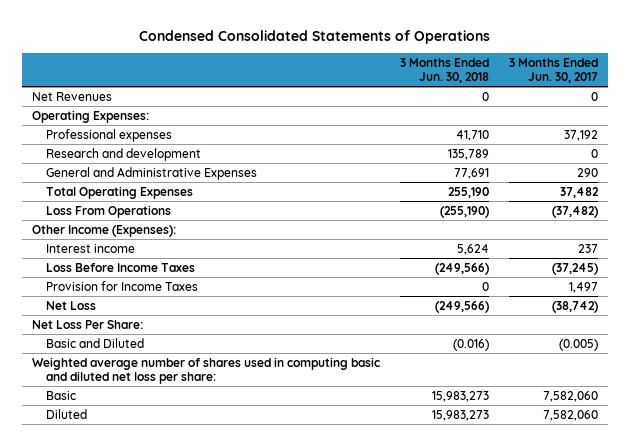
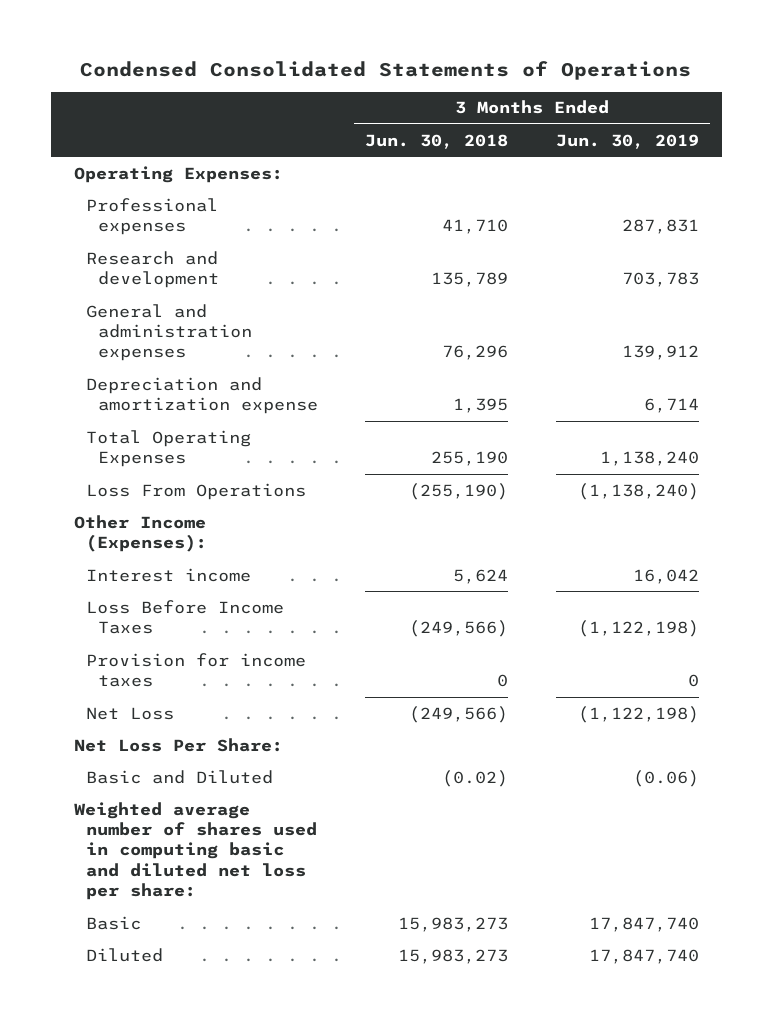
[509,57,599,83] 3 Months Ended Jun. 30, 2017 -> none
none -> [555,133,699,149] Jun. 30, 2019
[32,91,113,101] Net Revenues -> none
[45,166,257,180] General and Administrative Expenses -> [86,303,253,362] General and administration expenses
[454,167,490,179] 77,691 -> [442,345,509,361] 76,296
none -> [86,376,319,415] Depreciation and amortization expense
[45,280,198,291] Provision for Income Taxes -> [86,652,307,688] Provision for income taxes
[453,338,490,351] (0.016) -> [442,769,509,787] (0.02)

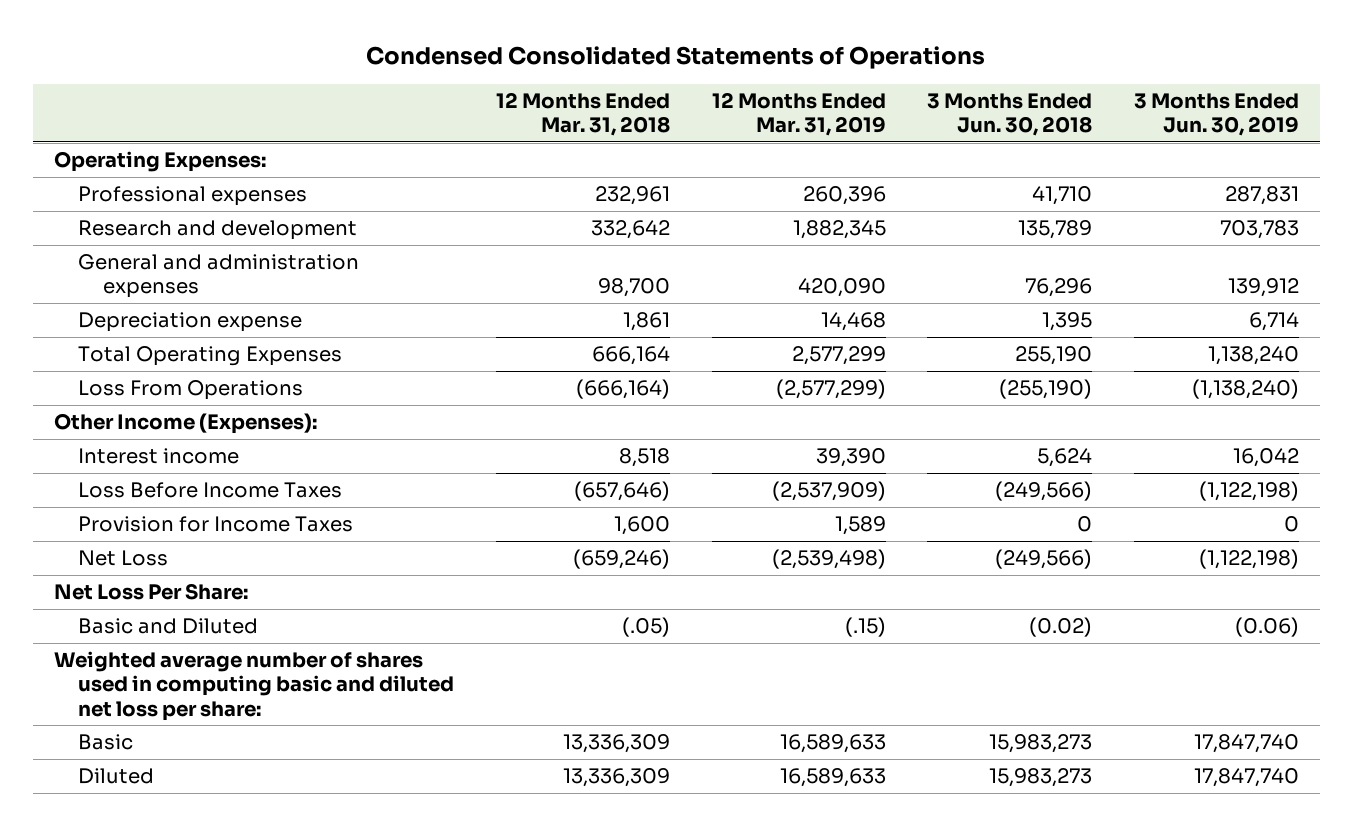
none -> [495,91,670,137] 12 Months Ended Mar. 31, 2018
none -> [711,91,886,137] 12 Months Ended Mar. 31, 2019
[86,376,319,415] Depreciation and amortization expense -> [78,312,303,333] Depreciation expense
[86,652,307,688] Provision for income taxes -> [78,516,354,533] Provision for Income Taxes

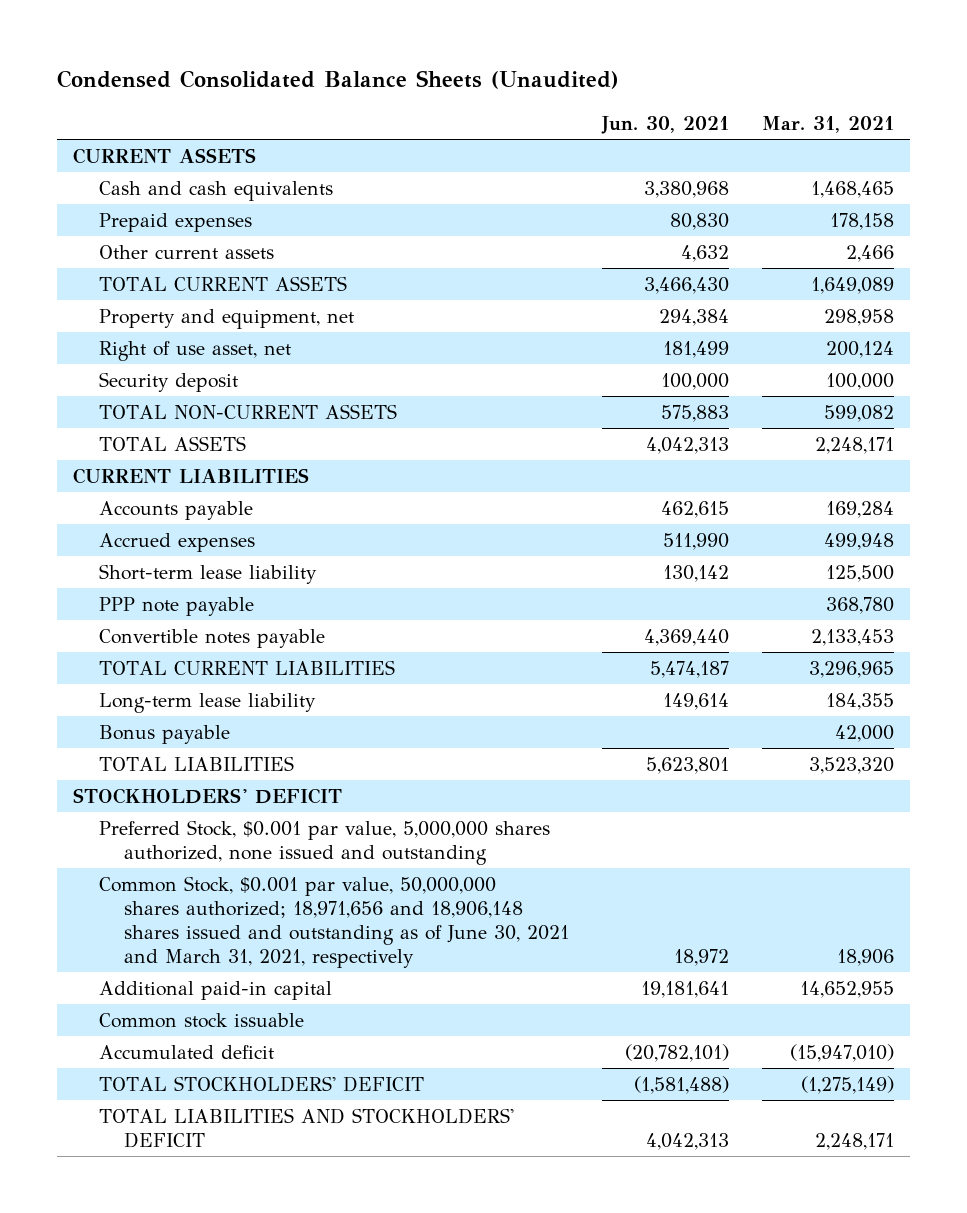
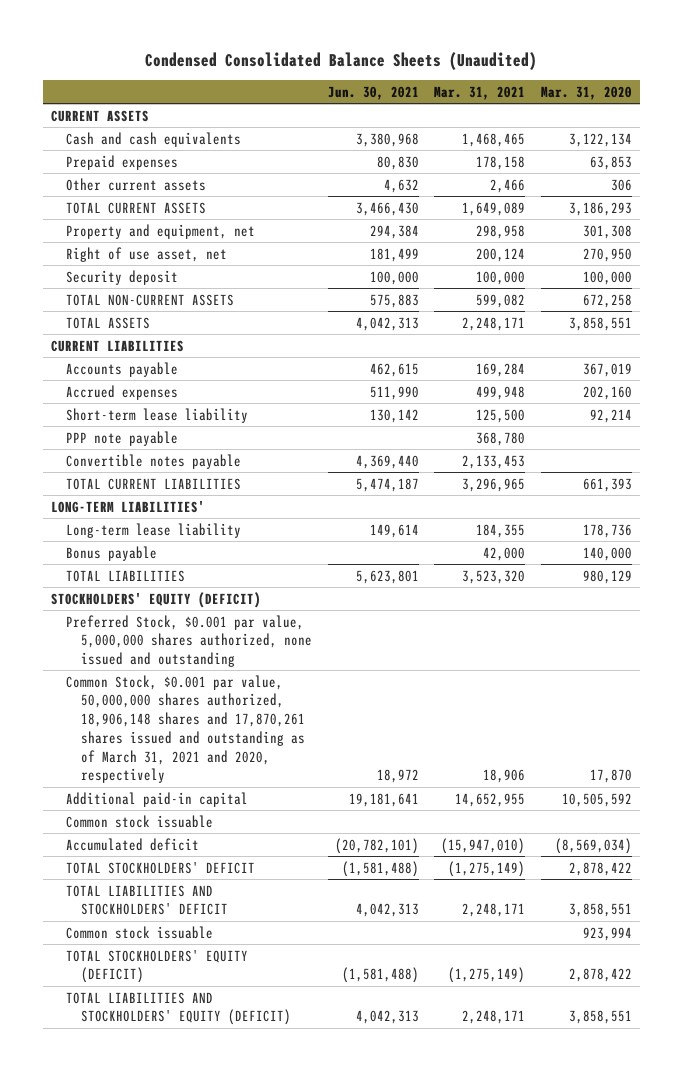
none -> [540,85,632,100] Mar. 31, 2020
none -> [50,500,205,513] LONG-TERM LIABILITIES'
[73,787,343,804] STOCKHOLDERS' DEFICIT -> [50,591,261,608] STOCKHOLDERS' EQUITY (DEFICIT)
[98,875,569,968] Common Stock, $0.001 par value, 50,000,000 shares authorized; 18,971,656 and 18,906,148 shares issued and outstanding as of June 30, 2021 and March 31, 2021, respectively -> [66,674,306,784] Common Stock, $0.001 par value, 50,000,000 shares authorized, 18,906,148 shares and 17,870,261 shares issued and outstanding as of March 31, 2021 and 2020, respectively
none -> [66,925,214,939] Common stock issuable
none -> [66,949,249,984] TOTAL STOCKHOLDERS' EQUITY (DEFICIT)
none -> [66,991,292,1026] TOTAL LIABILITIES AND STOCKHOLDERS' EQUITY (DEFICIT)

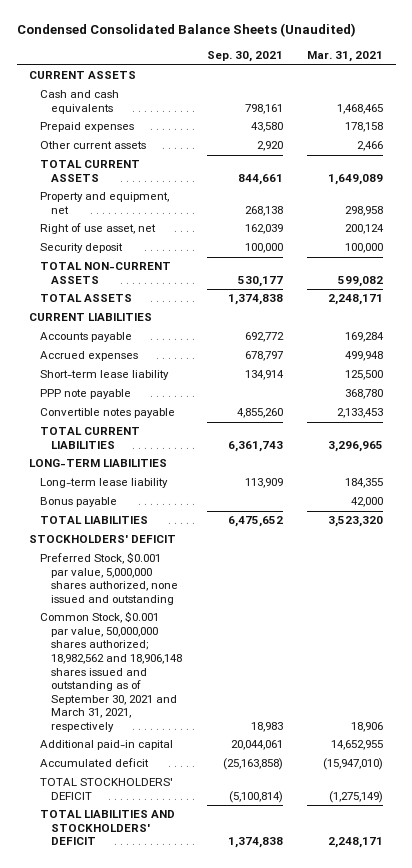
[327,85,419,100] Jun. 30, 2021 -> none
[540,85,632,100] Mar. 31, 2020 -> none
none -> [206,51,283,63] Sep. 30, 2021
[50,500,205,513] LONG-TERM LIABILITIES' -> [29,459,168,468] LONG-TERM LIABILITIES
[50,591,261,608] STOCKHOLDERS' EQUITY (DEFICIT) -> [29,535,177,544] STOCKHOLDERS' DEFICIT
[66,674,306,784] Common Stock, $0.001 par value, 50,000,000 shares authorized, 18,906,148 shares and 17,870,261 shares issued and outstanding as of March 31, 2021 and 2020, respectively -> [40,611,183,732] Common Stock, $0.001 par value, 50,000,000 shares authorized; 18,982,562 and 18,906,148 shares issued and outstanding as of September 30, 2021 and March 31, 2021, respectively
[66,814,214,828] Common stock issuable -> none
[66,925,214,939] Common stock issuable -> none
[66,949,249,984] TOTAL STOCKHOLDERS' EQUITY (DEFICIT) -> none
[66,991,292,1026] TOTAL LIABILITIES AND STOCKHOLDERS' EQUITY (DEFICIT) -> none

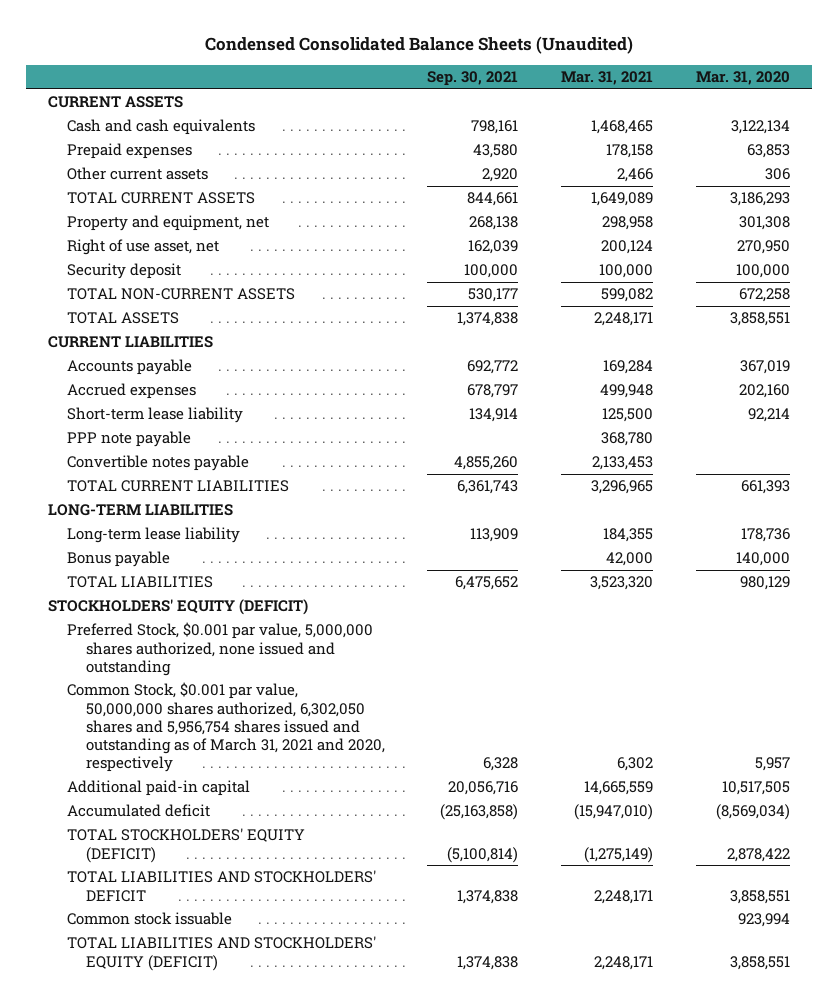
none -> [696,71,791,86] Mar. 31, 2020
[29,535,177,544] STOCKHOLDERS' DEFICIT -> [47,599,308,616] STOCKHOLDERS' EQUITY (DEFICIT)
[40,611,183,732] Common Stock, $0.001 par value, 50,000,000 shares authorized; 18,982,562 and 18,906,148 shares issued and outstanding as of September 30, 2021 and March 31, 2021, respectively -> [66,682,385,773] Common Stock, $0.001 par value, 50,000,000 shares authorized, 6,302,050 shares and 5,956,754 shares issued and outstanding as of March 31, 2021 and 2020, respectively
[250,721,283,732] 18,983 -> [483,757,519,772] 6,328
[351,721,384,732] 18,906 -> [617,757,654,772] 6,302
[230,740,283,751] 20,044,061 -> [448,781,519,796] 20,056,716
[331,740,384,751] 14,652,955 -> [584,781,654,796] 14,665,559
[40,778,174,800] TOTAL STOCKHOLDERS' DEFICIT -> [66,828,305,863] TOTAL STOCKHOLDERS' EQUITY (DEFICIT)
none -> [66,912,232,926] Common stock issuable
none -> [66,936,376,971] TOTAL LIABILITIES AND STOCKHOLDERS' EQUITY (DEFICIT)

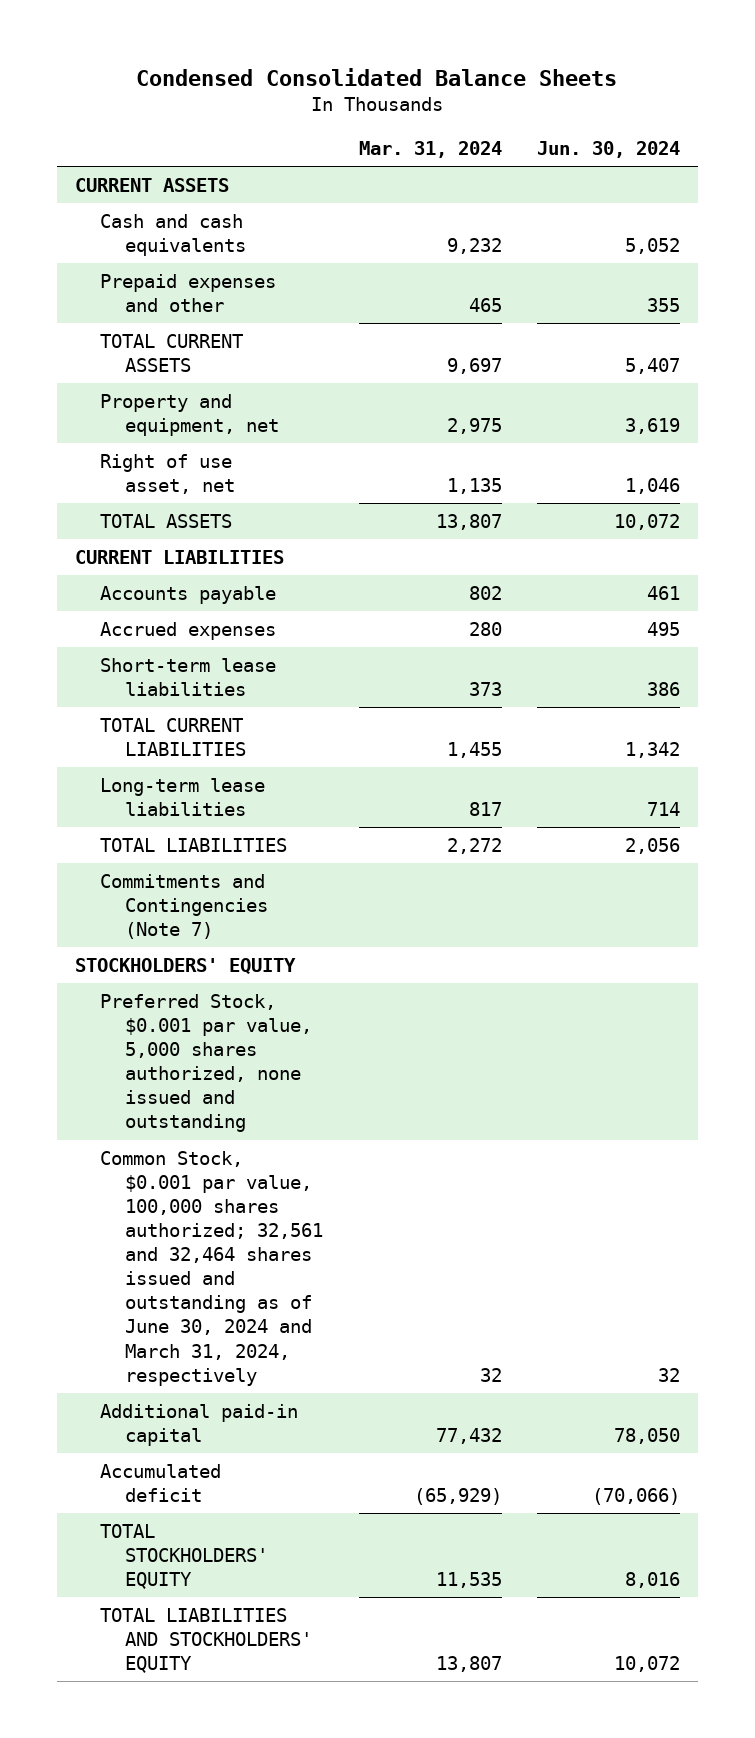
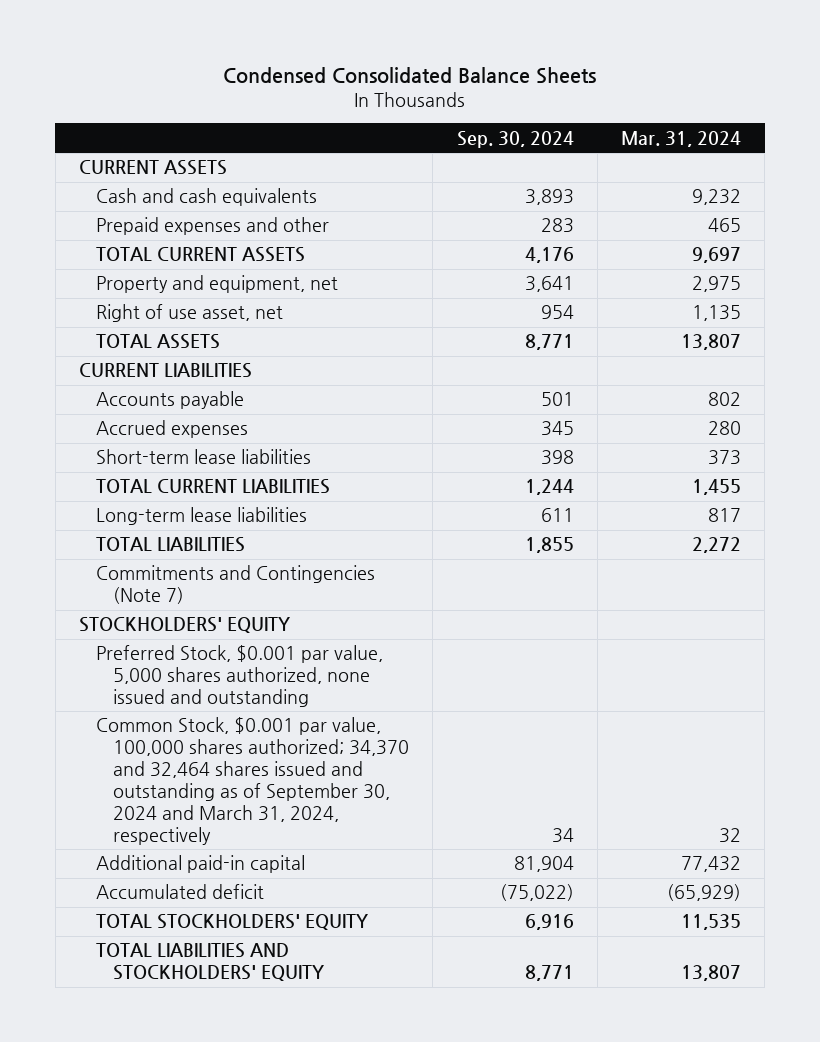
[536,141,680,159] Jun. 30, 2024 -> none
none -> [456,130,574,148] Sep. 30, 2024
[99,1150,324,1386] Common Stock, $0.001 par value, 100,000 shares authorized; 32,561 and 32,464 shares issued and outstanding as of June 30, 2024 and March 31, 2024, respectively -> [96,717,410,845] Common Stock, $0.001 par value, 100,000 shares authorized; 34,370 and 32,464 shares issued and outstanding as of September 30, 2024 and March 31, 2024, respectively

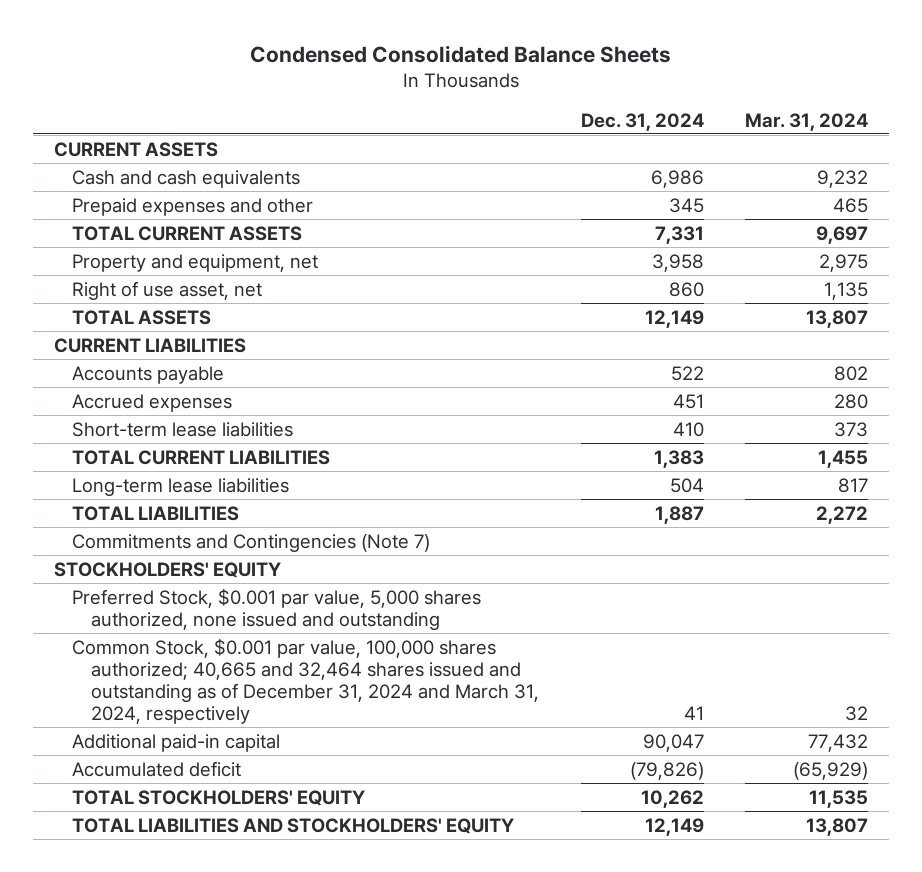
[456,130,574,148] Sep. 30, 2024 -> none
none -> [580,112,704,131] Dec. 31, 2024
[96,717,410,845] Common Stock, $0.001 par value, 100,000 shares authorized; 34,370 and 32,464 shares issued and outstanding as of September 30, 2024 and March 31, 2024, respectively -> [72,637,539,725] Common Stock, $0.001 par value, 100,000 shares authorized; 40,665 and 32,464 shares issued and outstanding as of December 31, 2024 and March 31, 2024, respectively

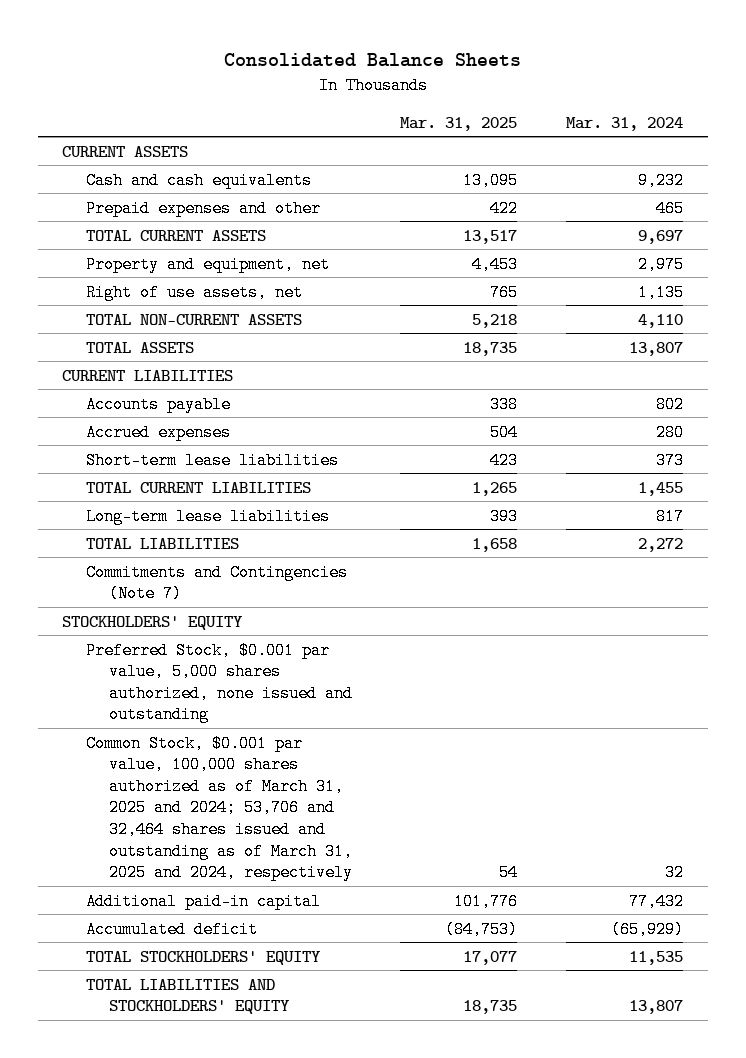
[249,44,671,63] Condensed Consolidated Balance Sheets -> [223,52,521,67] Consolidated Balance Sheets
[580,112,704,131] Dec. 31, 2024 -> none
none -> [400,116,518,131] Mar. 31, 2025
[72,280,263,300] Right of use asset, net -> [85,283,303,301] Right of use assets, net
none -> [85,313,302,325] TOTAL NON-CURRENT ASSETS
[72,637,539,725] Common Stock, $0.001 par value, 100,000 shares authorized; 40,665 and 32,464 shares issued and outstanding as of December 31, 2024 and March 31, 2024, respectively -> [85,734,353,882] Common Stock, $0.001 par value, 100,000 shares authorized as of March 31, 2025 and 2024; 53,706 and 32,464 shares issued and outstanding as of March 31, 2025 and 2024, respectively

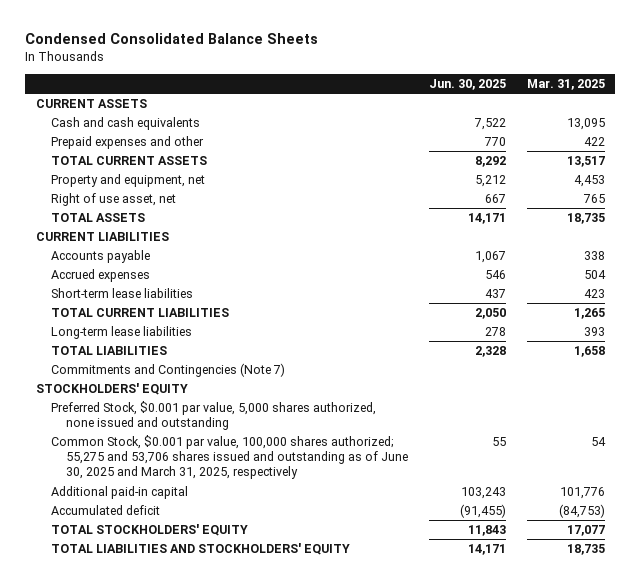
[223,52,521,67] Consolidated Balance Sheets -> [25,33,319,45] Condensed Consolidated Balance Sheets
[566,116,684,131] Mar. 31, 2024 -> none
none -> [428,78,506,90] Jun. 30, 2025
[85,313,302,325] TOTAL NON-CURRENT ASSETS -> none
[85,283,303,301] Right of use assets, net -> [50,193,176,207] Right of use asset, net
[85,734,353,882] Common Stock, $0.001 par value, 100,000 shares authorized as of March 31, 2025 and 2024; 53,706 and 32,464 shares issued and outstanding as of March 31, 2025 and 2024, respectively -> [50,435,408,480] Common Stock, $0.001 par value, 100,000 shares authorized; 55,275 and 53,706 shares issued and outstanding as of June 30, 2025 and March 31, 2025, respectively

